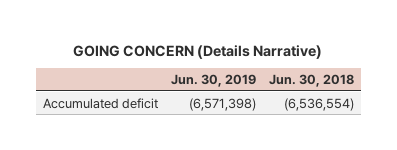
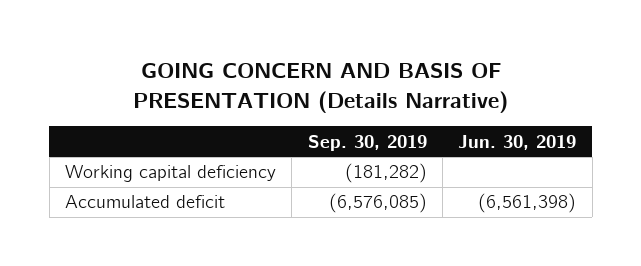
[73,44,323,59] GOING CONCERN (Details Narrative) -> [132,63,508,113] GOING CONCERN AND BASIS OF PRESENTATION (Details Narrative)
[269,74,355,88] Jun. 30, 2018 -> none
none -> [307,134,427,151] Sep. 30, 2019
none -> [64,165,276,183] Working capital deficiency
[188,97,256,111] (6,571,398) -> [478,193,577,214] (6,561,398)

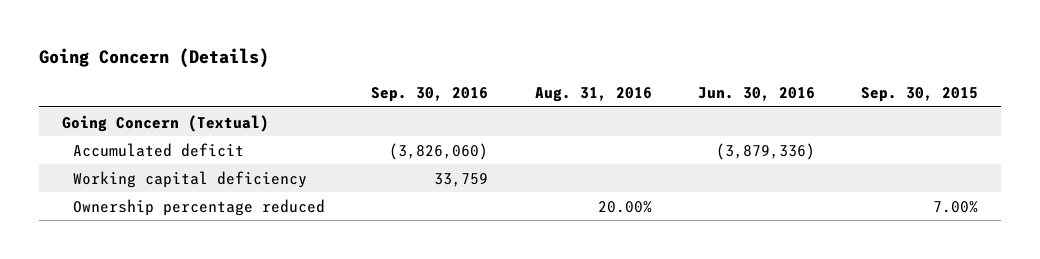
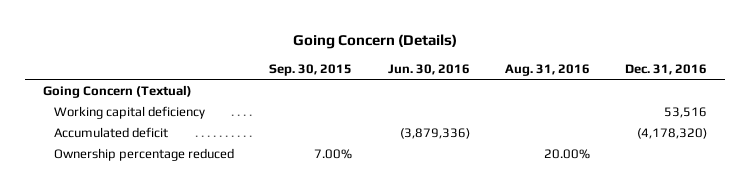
[371,86,489,102] Sep. 30, 2016 -> none
none -> [625,63,708,75] Dec. 31, 2016
[73,142,245,157] Accumulated deficit -> [54,126,169,138] Accumulated deficit

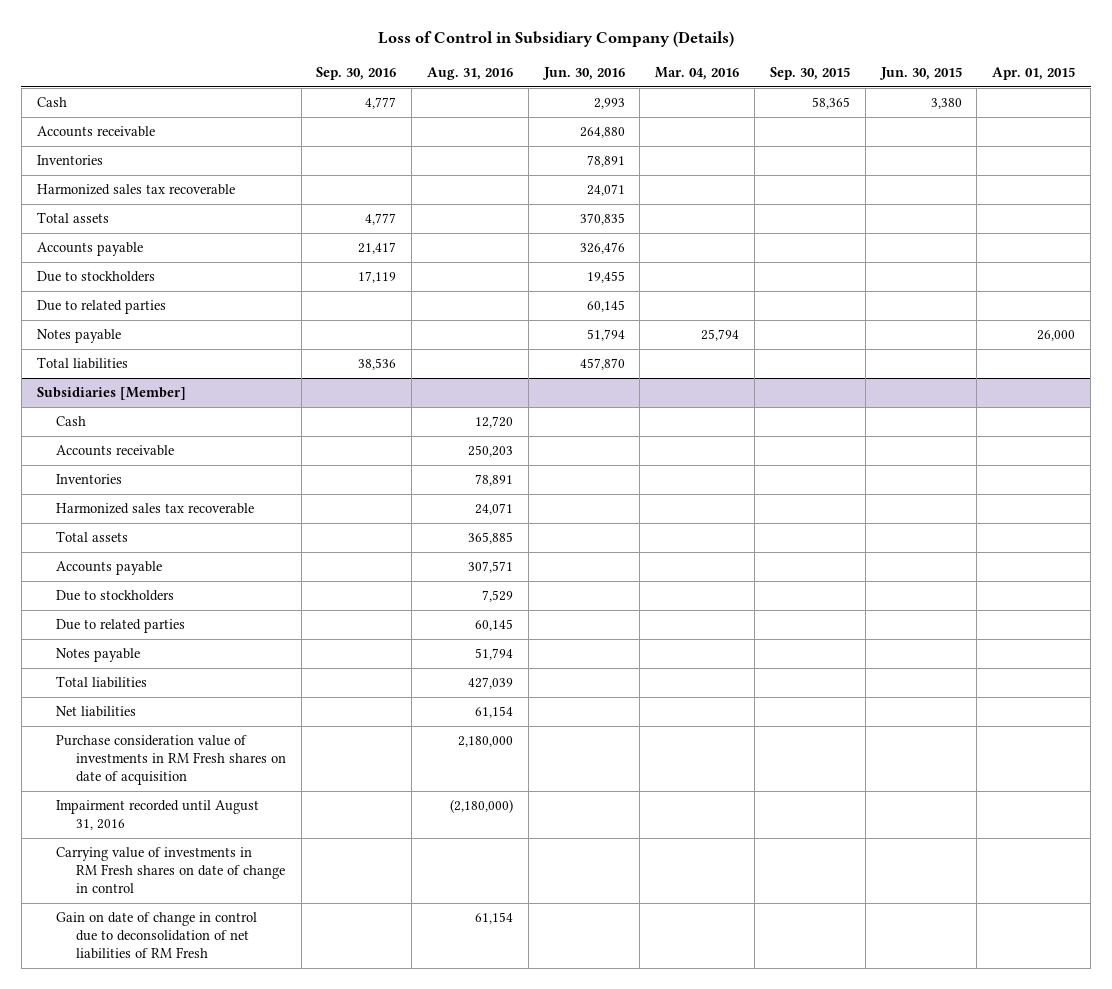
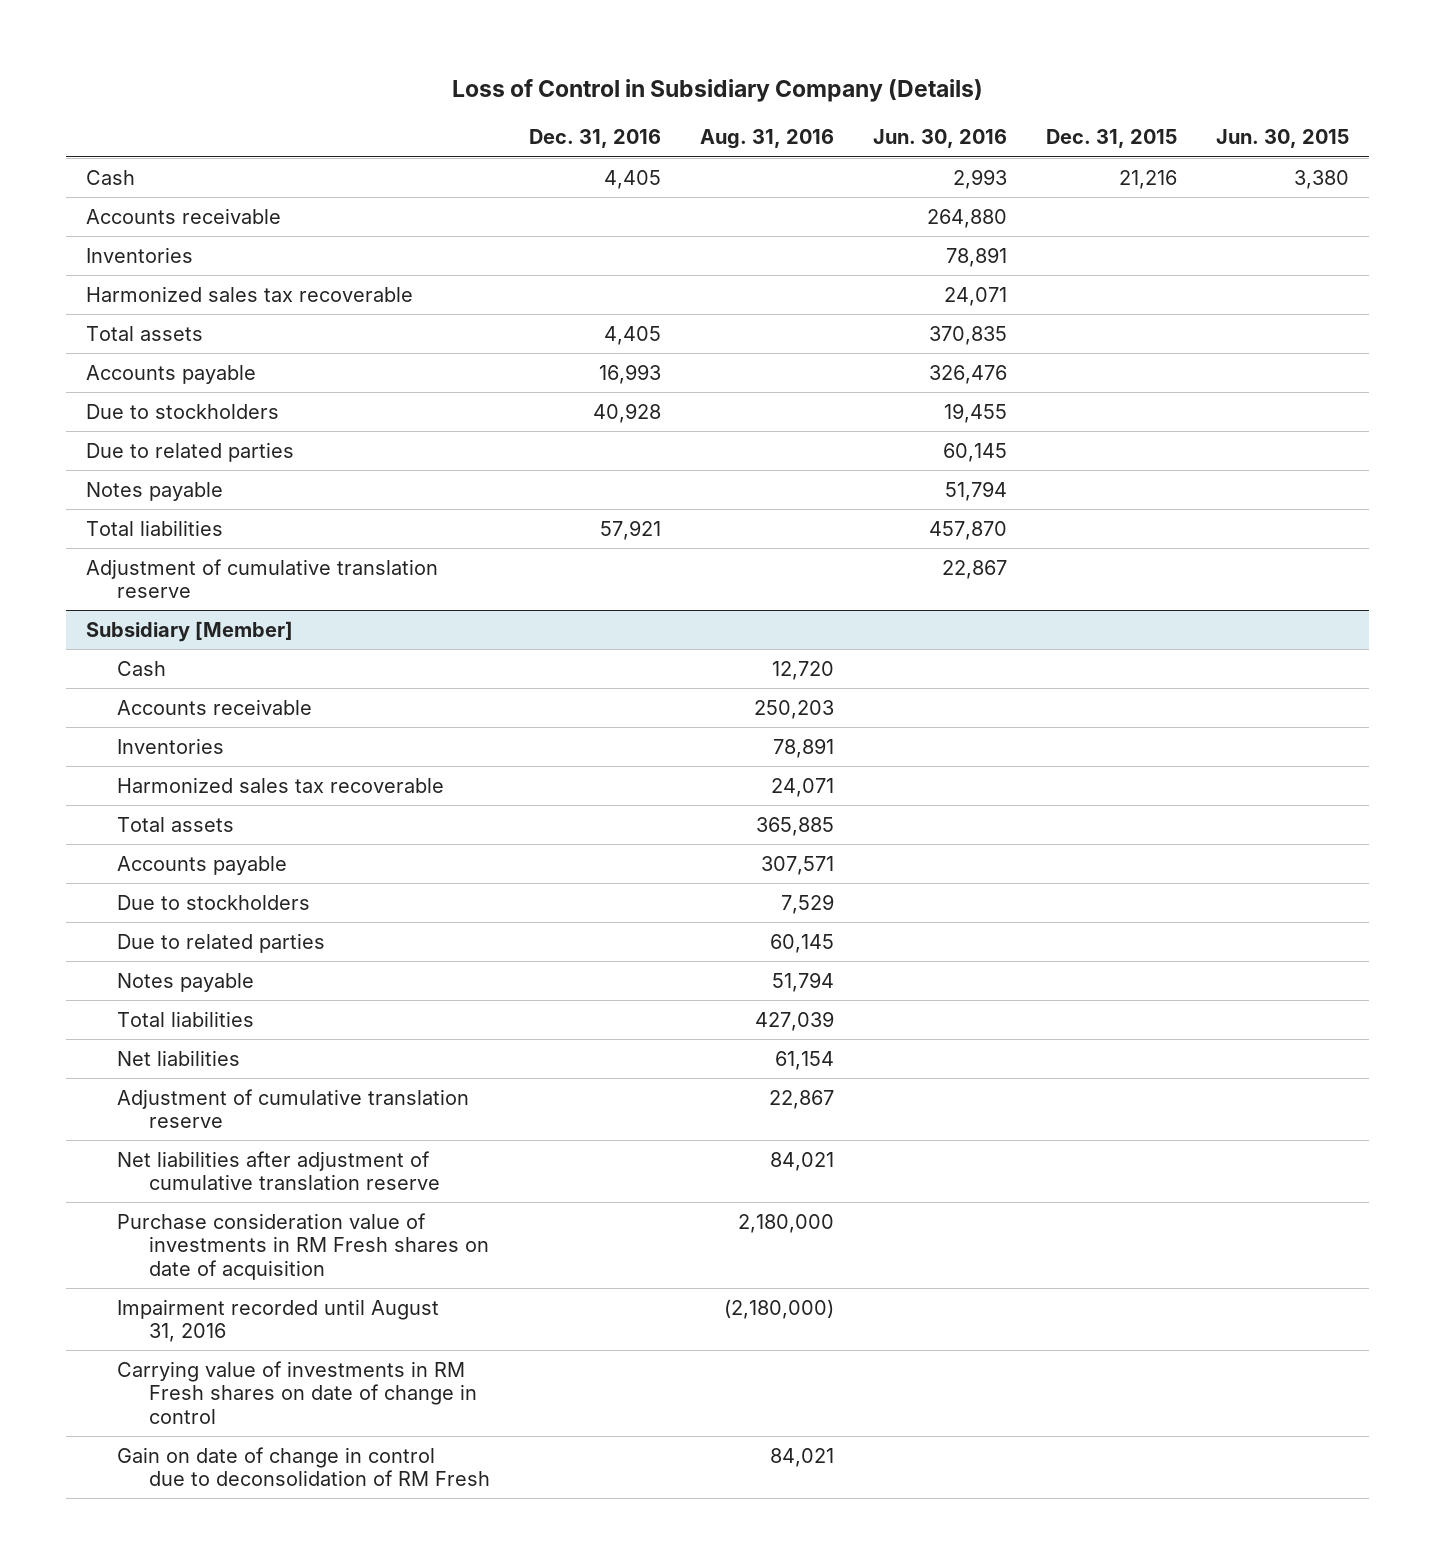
[316,66,397,80] Sep. 30, 2016 -> none
[655,66,740,80] Mar. 04, 2016 -> none
[769,66,850,80] Sep. 30, 2015 -> none
[992,66,1076,80] Apr. 01, 2015 -> none
none -> [529,129,662,149] Dec. 31, 2016
none -> [1046,129,1178,149] Dec. 31, 2015
none -> [85,558,438,599] Adjustment of cumulative translation reserve
[36,387,186,401] Subsidiaries [Member] -> [85,620,293,642] Subsidiary [Member]
none -> [117,1088,470,1129] Adjustment of cumulative translation reserve
none -> [117,1150,441,1191] Net liabilities after adjustment of cumulative translation reserve
[56,912,258,960] Gain on date of change in control due to deconsolidation of net liabilities of RM Fresh -> [117,1446,491,1487] Gain on date of change in control due to deconsolidation of RM Fresh
[474,912,513,925] 61,154 -> [770,1447,835,1467] 84,021

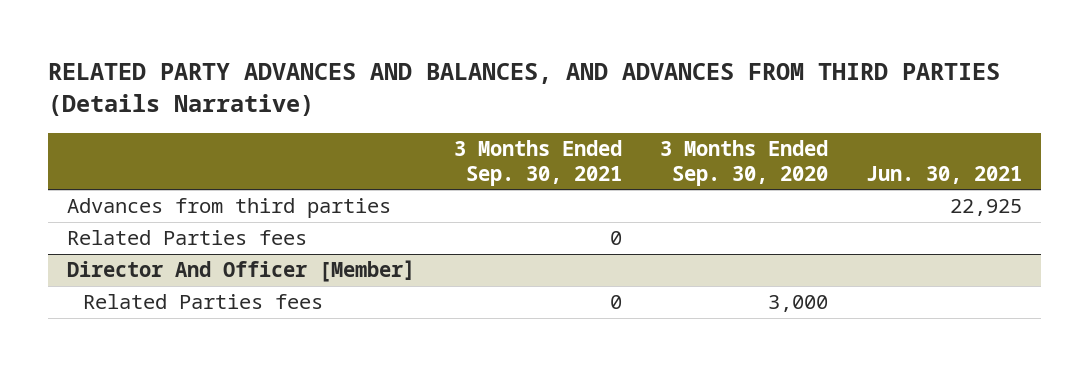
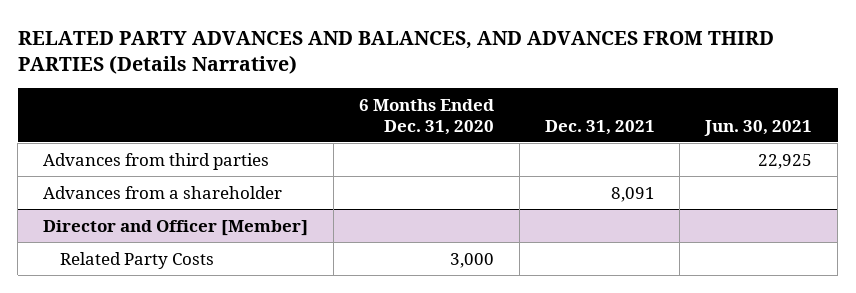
[453,140,622,186] 3 Months Ended Sep. 30, 2021 -> none
[659,140,828,186] 3 Months Ended Sep. 30, 2020 -> none
none -> [358,98,494,135] 6 Months Ended Dec. 31, 2020
none -> [544,119,655,135] Dec. 31, 2021
[67,230,308,246] Related Parties fees -> none
none -> [43,185,283,199] Advances from a shareholder
[67,260,416,283] Director And Officer [Member] -> [43,219,309,236] Director and Officer [Member]
[83,294,324,310] Related Parties fees -> [59,251,214,269] Related Party Costs

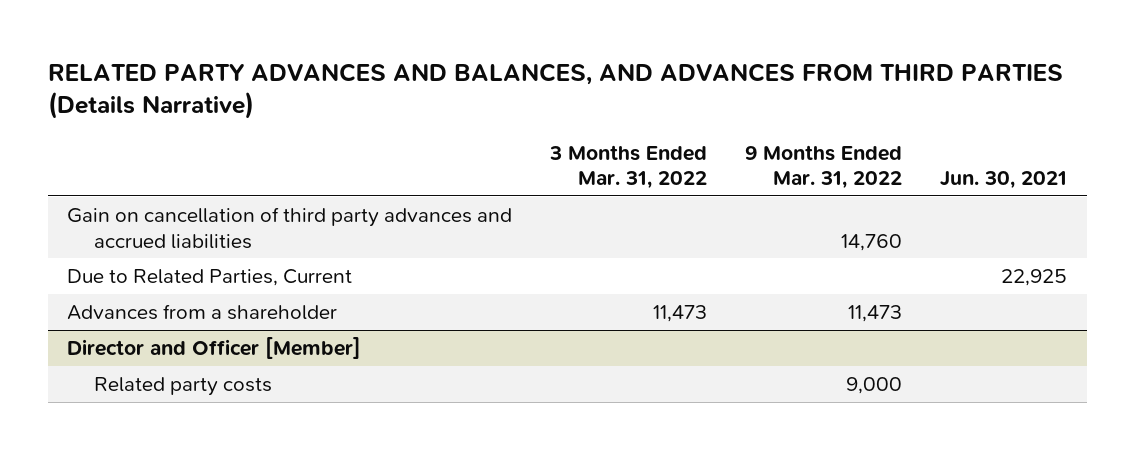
[358,98,494,135] 6 Months Ended Dec. 31, 2020 -> none
[544,119,655,135] Dec. 31, 2021 -> none
none -> [549,144,708,190] 3 Months Ended Mar. 31, 2022
none -> [745,144,903,190] 9 Months Ended Mar. 31, 2022
none -> [66,207,512,249] Gain on cancellation of third party advances and accrued liabilities
[43,152,270,170] Advances from third parties -> [66,269,352,287] Due to Related Parties, Current
[59,251,214,269] Related Party Costs -> [93,377,272,397] Related party costs

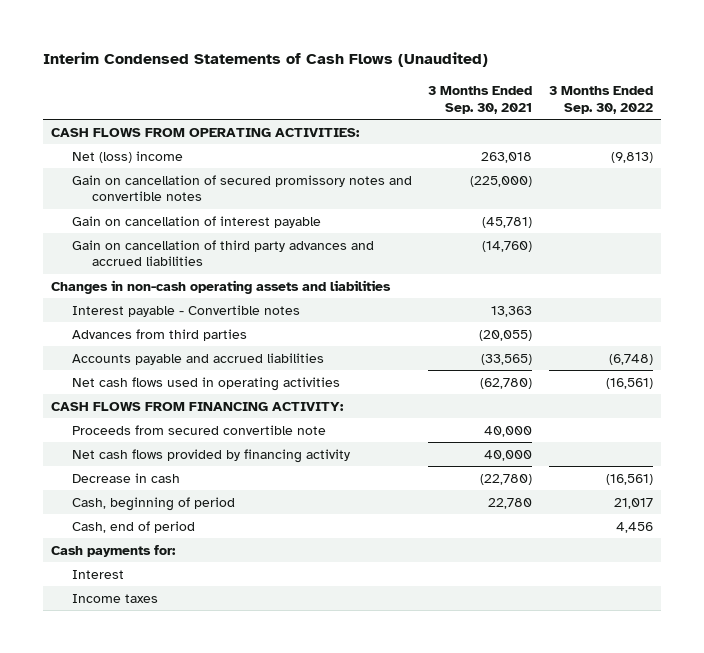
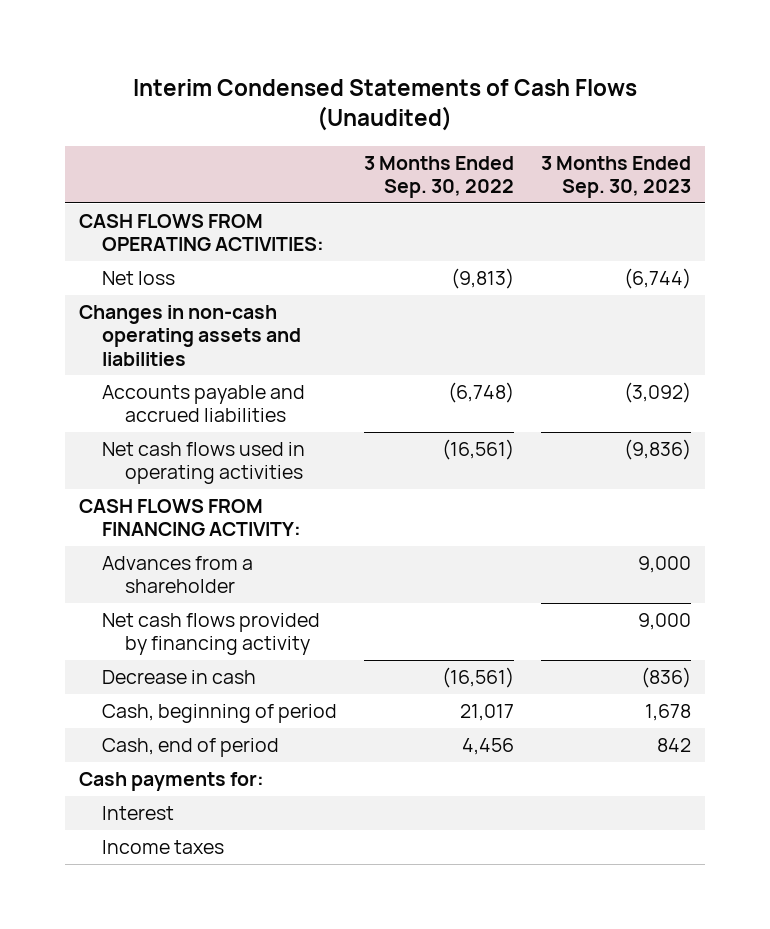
[428,86,533,114] 3 Months Ended Sep. 30, 2021 -> none
none -> [541,155,692,199] 3 Months Ended Sep. 30, 2023
[71,174,412,202] Gain on cancellation of secured promissory notes and convertible notes -> none
[71,215,321,228] Gain on cancellation of interest payable -> none
[71,239,374,267] Gain on cancellation of third party advances and accrued liabilities -> none
[71,150,183,163] Net (loss) income -> [101,271,175,286] Net loss
[71,304,300,317] Interest payable - Convertible notes -> none
[71,328,247,341] Advances from third parties -> none
[71,424,326,435] Proceeds from secured convertible note -> none
none -> [101,556,253,594] Advances from a shareholder

